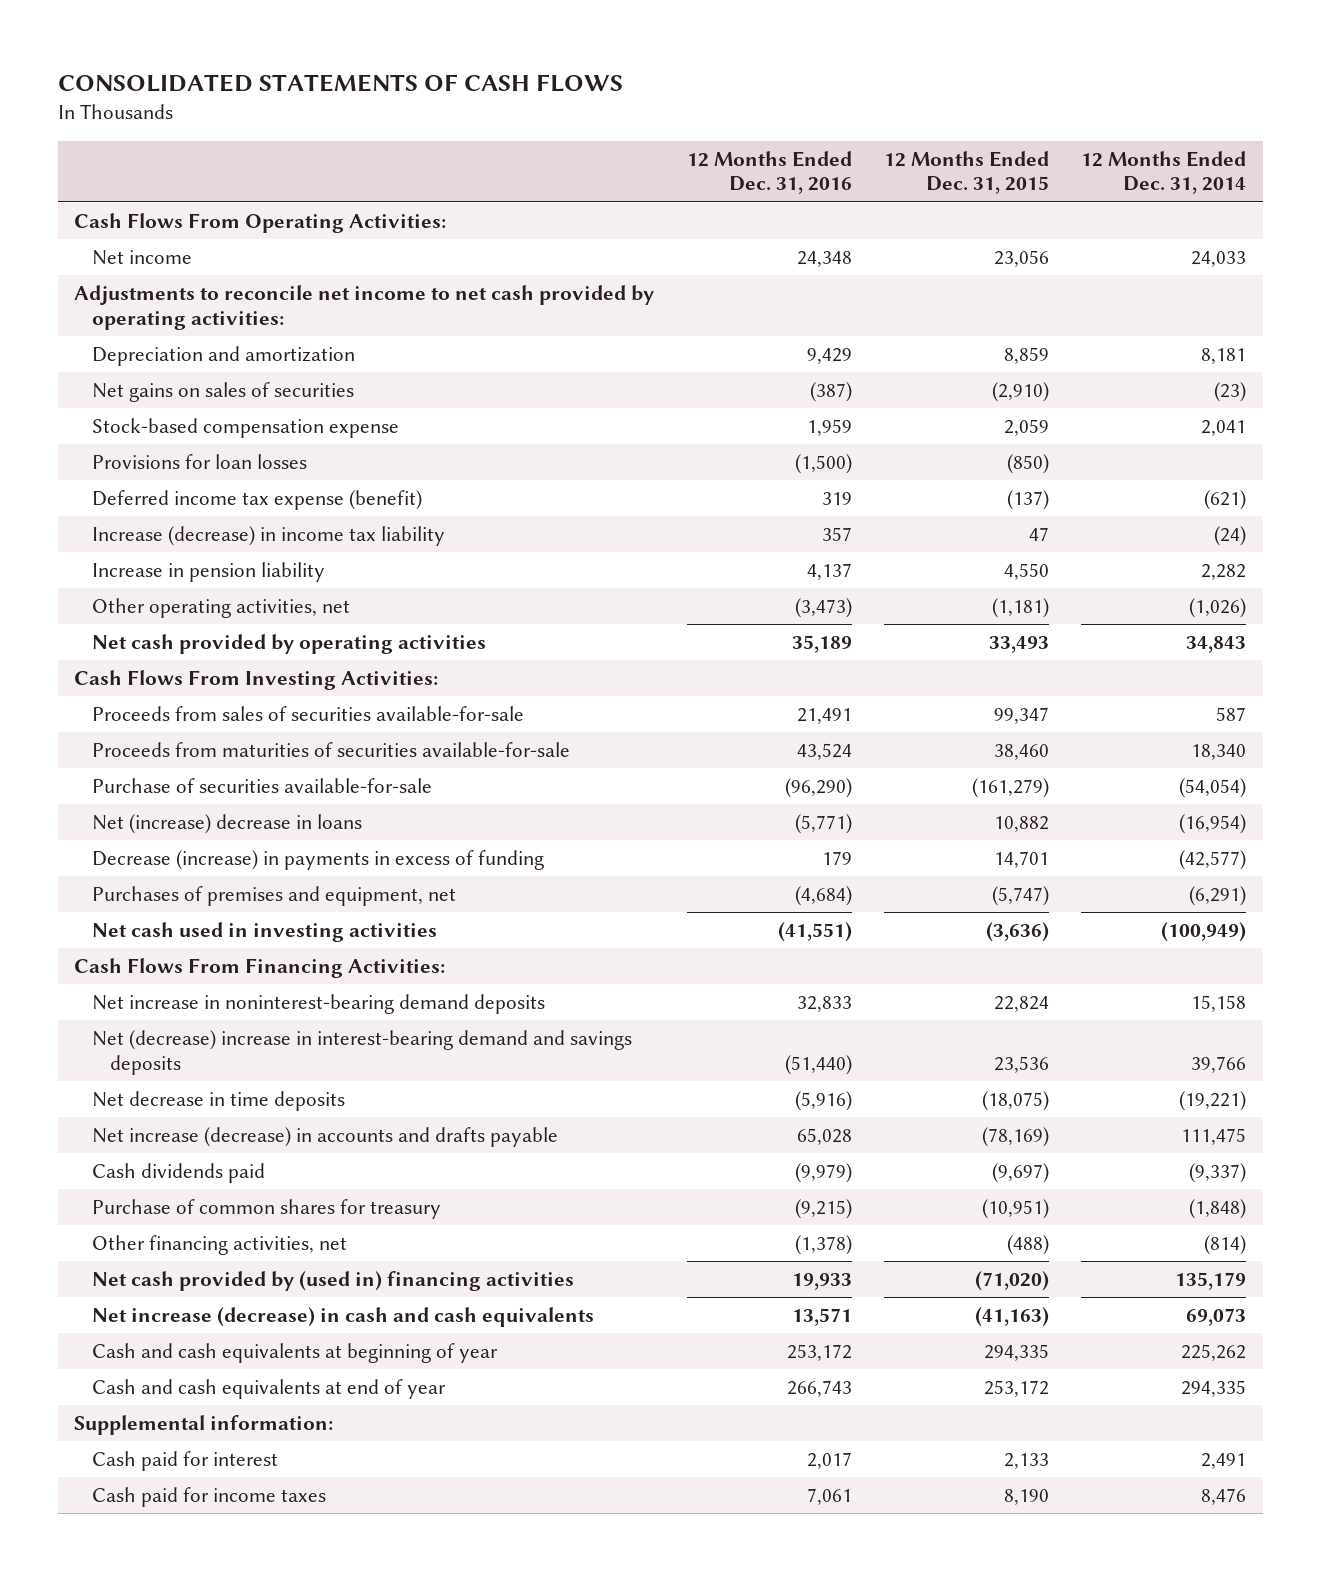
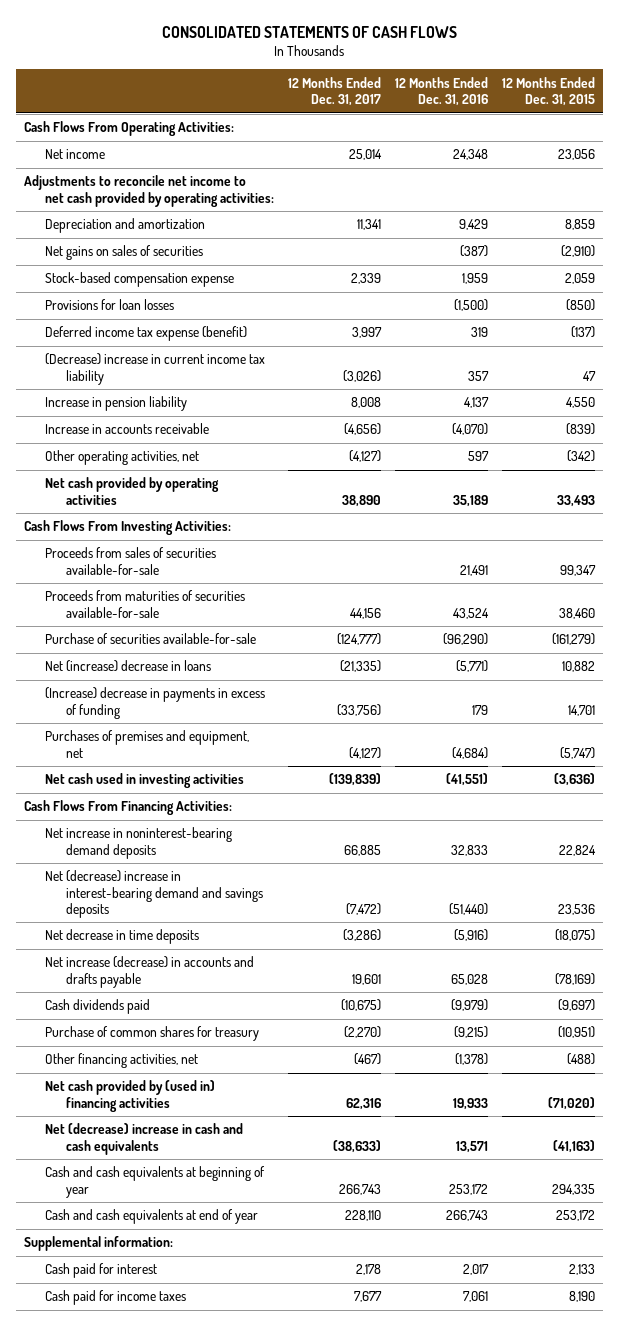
[1081,150,1247,195] 12 Months Ended Dec. 31, 2014 -> none
none -> [288,76,382,107] 12 Months Ended Dec. 31, 2017
[92,526,446,547] Increase (decrease) in income tax liability -> [44,353,265,385] (Decrease) increase in current income tax liability
none -> [44,423,209,435] Increase in accounts receivable
[794,598,852,619] (3,473) -> [468,451,490,462] 597
[992,598,1050,619] (1,181) -> [567,450,596,463] (342)
[92,850,545,871] Decrease (increase) in payments in excess of funding -> [44,687,265,719] (Increase) decrease in payments in excess of funding
[92,1307,595,1328] Net increase (decrease) in cash and cash equivalents -> [44,1123,243,1155] Net (decrease) increase in cash and cash equivalents

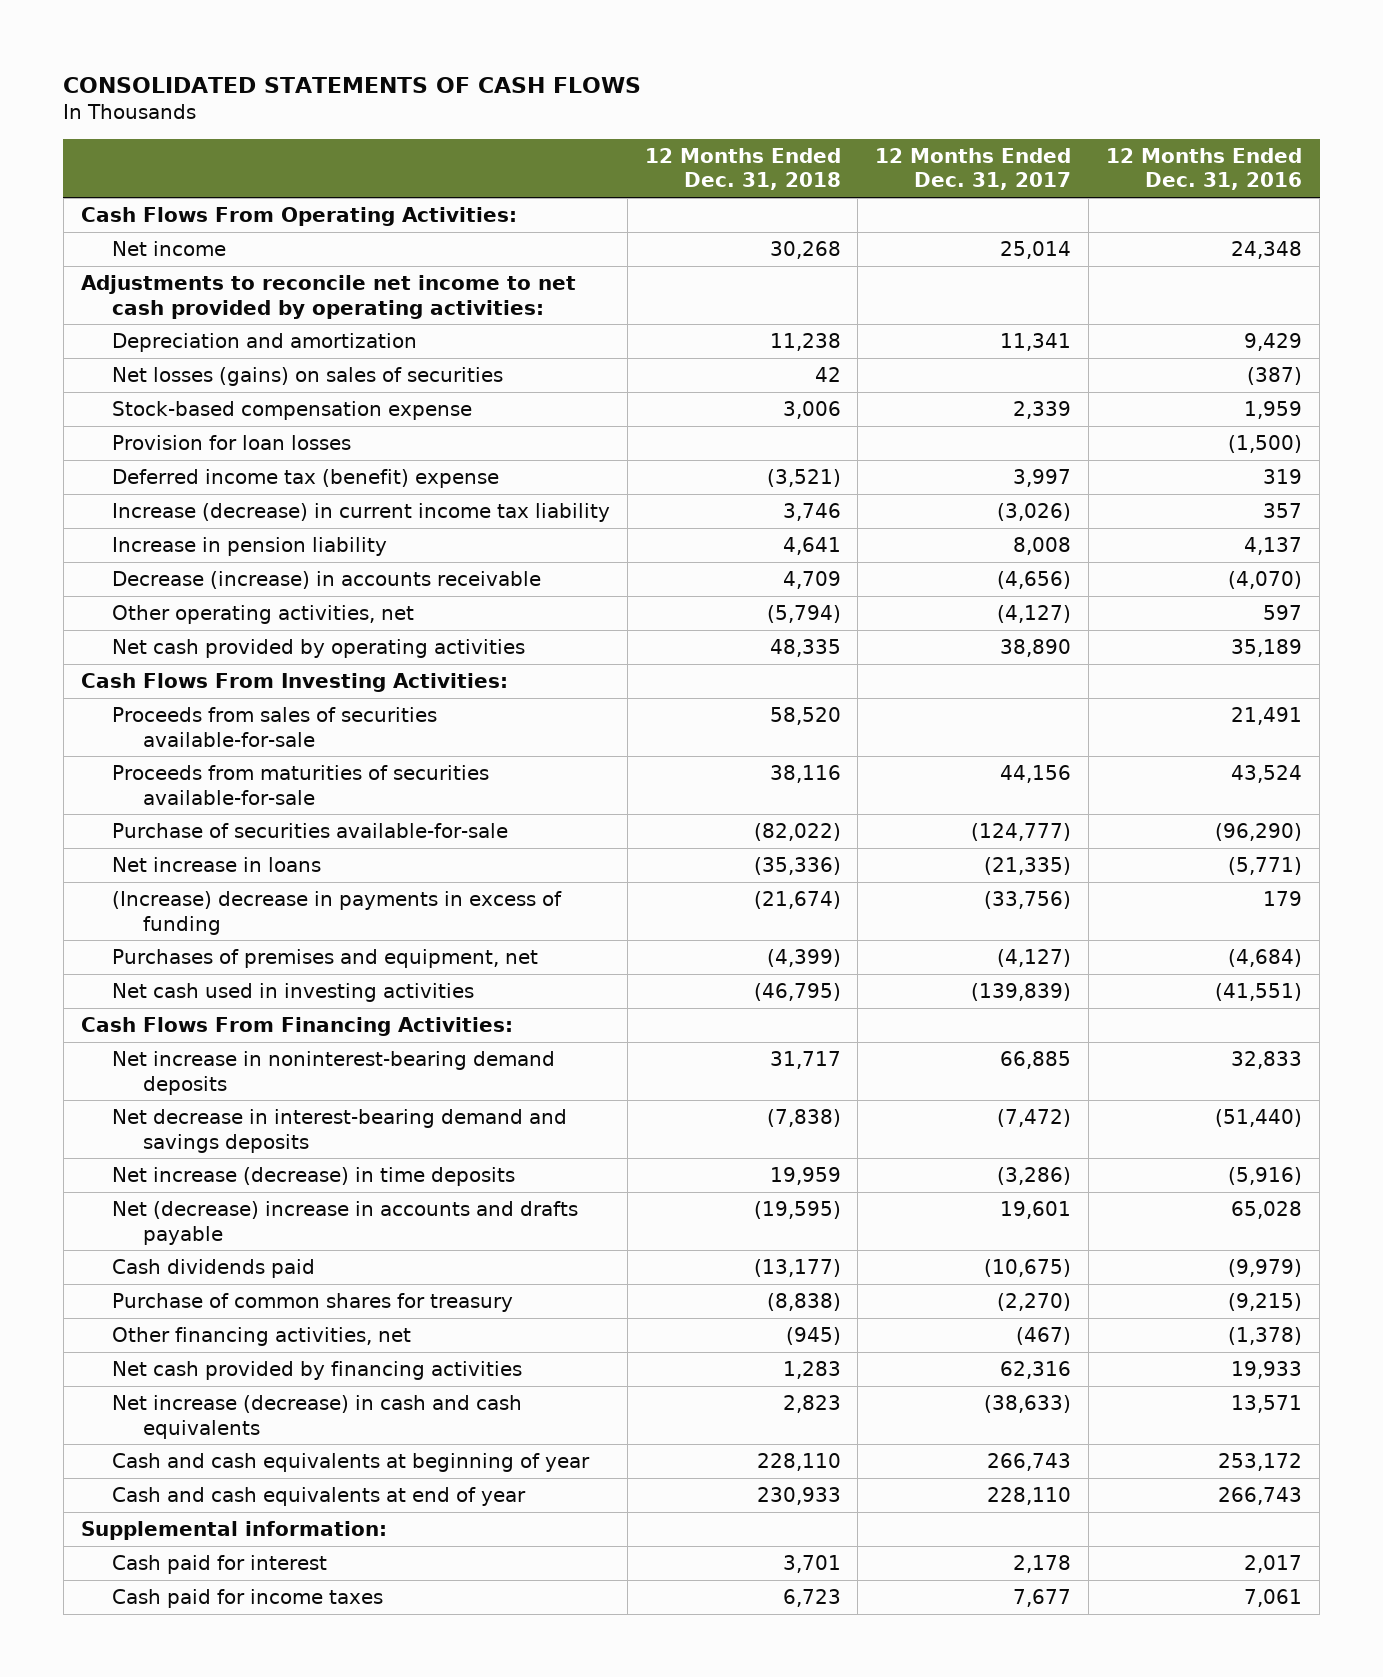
[502,76,596,107] 12 Months Ended Dec. 31, 2015 -> none
none -> [644,147,841,191] 12 Months Ended Dec. 31, 2018
[44,245,203,261] Net gains on sales of securities -> [111,366,503,386] Net losses (gains) on sales of securities
[44,299,174,311] Provisions for loan losses -> [111,434,351,450] Provision for loan losses
[44,326,247,342] Deferred income tax expense (benefit) -> [111,468,499,488] Deferred income tax (benefit) expense
[44,353,265,385] (Decrease) increase in current income tax liability -> [111,502,610,522] Increase (decrease) in current income tax liability
[44,423,209,435] Increase in accounts receivable -> [111,570,541,589] Decrease (increase) in accounts receivable
[44,660,211,673] Net (increase) decrease in loans -> [111,856,321,872] Net increase in loans
[44,870,264,918] Net (decrease) increase in interest-bearing demand and savings deposits -> [111,1108,567,1153] Net decrease in interest-bearing demand and savings deposits
[44,929,199,945] Net decrease in time deposits -> [111,1166,515,1186] Net increase (decrease) in time deposits
[44,956,254,988] Net increase (decrease) in accounts and drafts payable -> [111,1200,578,1245] Net (decrease) increase in accounts and drafts payable
[44,1080,215,1112] Net cash provided by (used in) financing activities -> [111,1360,522,1380] Net cash provided by financing activities
[44,1123,243,1155] Net (decrease) increase in cash and cash equivalents -> [111,1394,522,1439] Net increase (decrease) in cash and cash equivalents

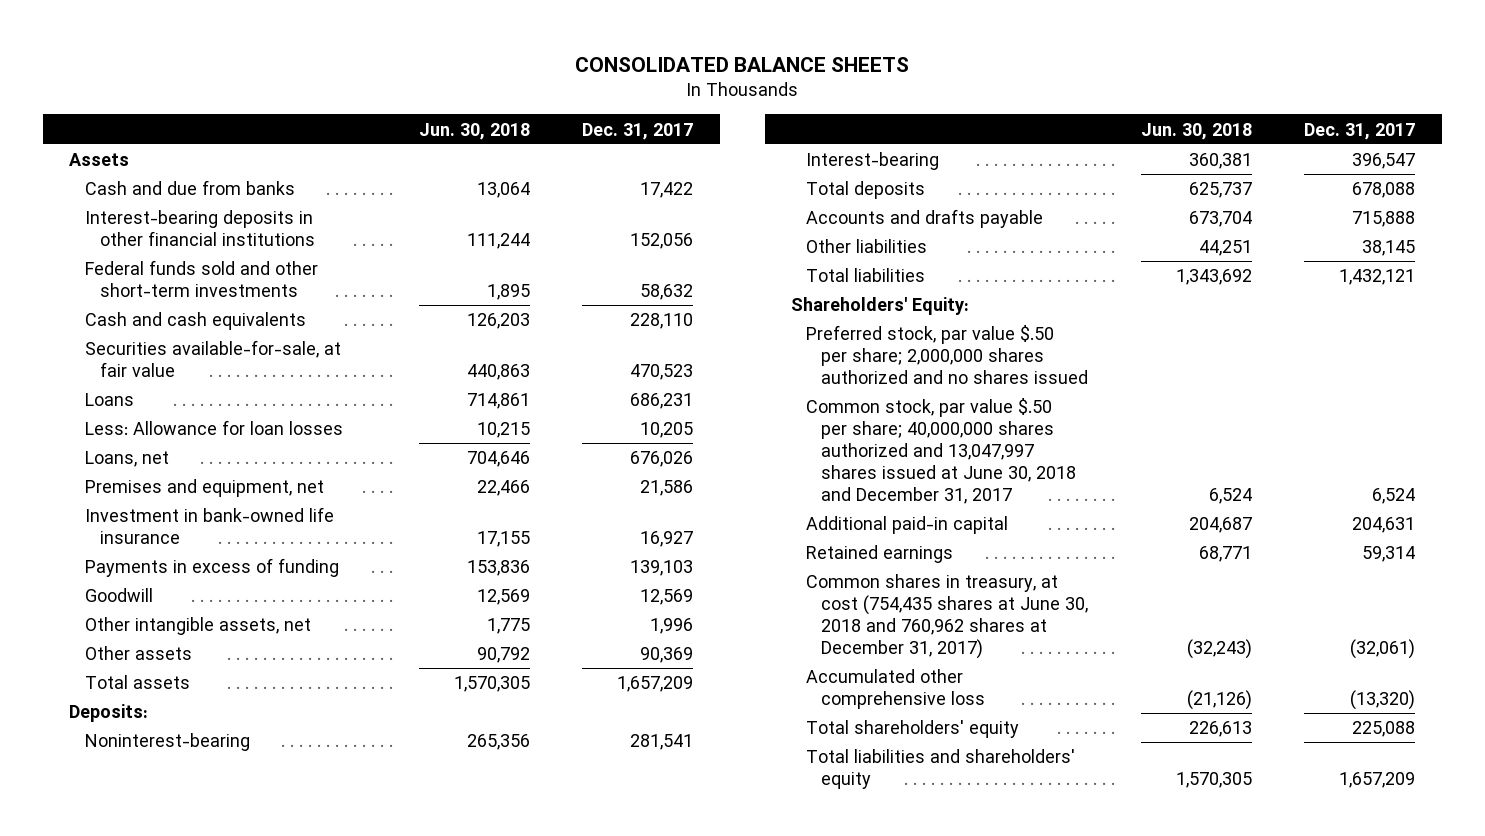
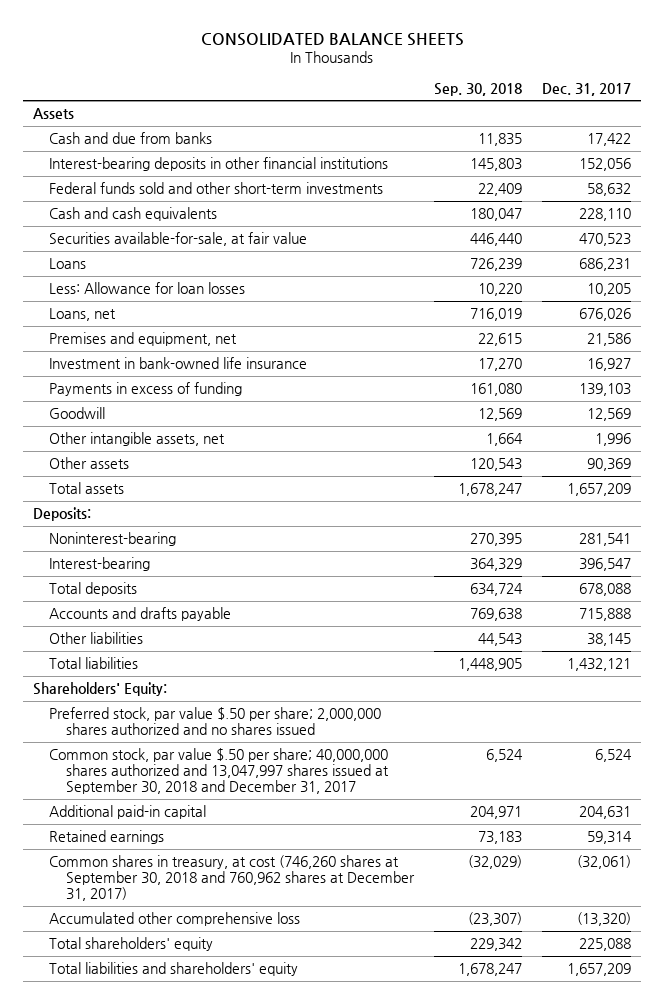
[418,122,530,140] Jun. 30, 2018 -> none
none -> [433,82,522,96] Sep. 30, 2018
[806,398,1077,504] Common stock, par value $.50 per share; 40,000,000 shares authorized and 13,047,997 shares issued at June 30, 2018 and December 31, 2017 -> [49,748,389,795] Common stock, par value $.50 per share; 40,000,000 shares authorized and 13,047,997 shares issued at September 30, 2018 and December 31, 2017
[806,574,1089,659] Common shares in treasury, at cost (754,435 shares at June 30, 2018 and 760,962 shares at December 31, 2017) -> [49,855,415,902] Common shares in treasury, at cost (746,260 shares at September 30, 2018 and 760,962 shares at December 31, 2017)

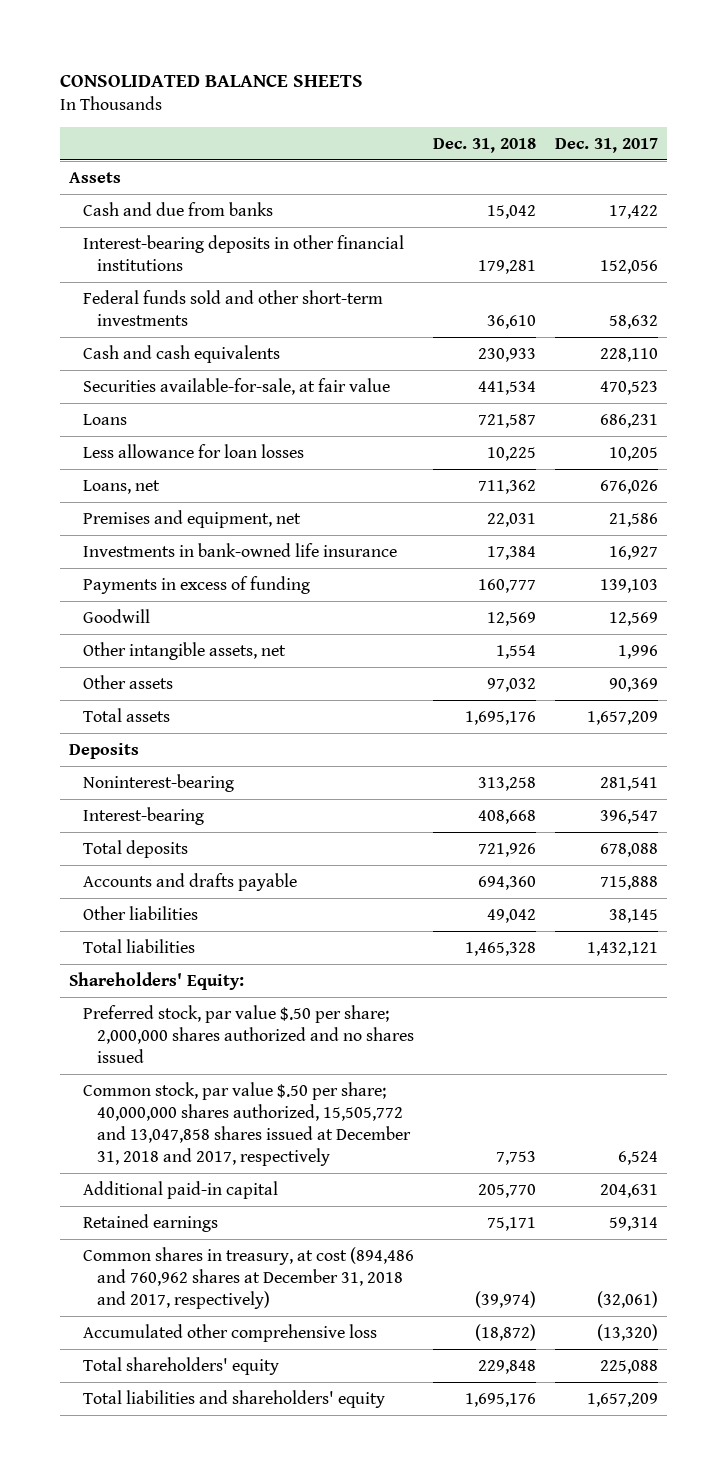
[433,82,522,96] Sep. 30, 2018 -> none
none -> [433,137,537,153] Dec. 31, 2018
[49,282,246,295] Less: Allowance for loan losses -> [83,443,305,458] Less allowance for loan losses
[49,357,308,370] Investment in bank-owned life insurance -> [83,542,398,557] Investments in bank-owned life insurance
[32,507,91,522] Deposits: -> [69,742,140,759] Deposits
[49,748,389,795] Common stock, par value $.50 per share; 40,000,000 shares authorized and 13,047,997 shares issued at September 30, 2018 and December 31, 2017 -> [83,1081,412,1166] Common stock, par value $.50 per share; 40,000,000 shares authorized, 15,505,772 and 13,047,858 shares issued at December 31, 2018 and 2017, respectively
[49,855,415,902] Common shares in treasury, at cost (746,260 shares at September 30, 2018 and 760,962 shares at December 31, 2017) -> [83,1246,415,1309] Common shares in treasury, at cost (894,486 and 760,962 shares at December 31, 2018 and 2017, respectively)

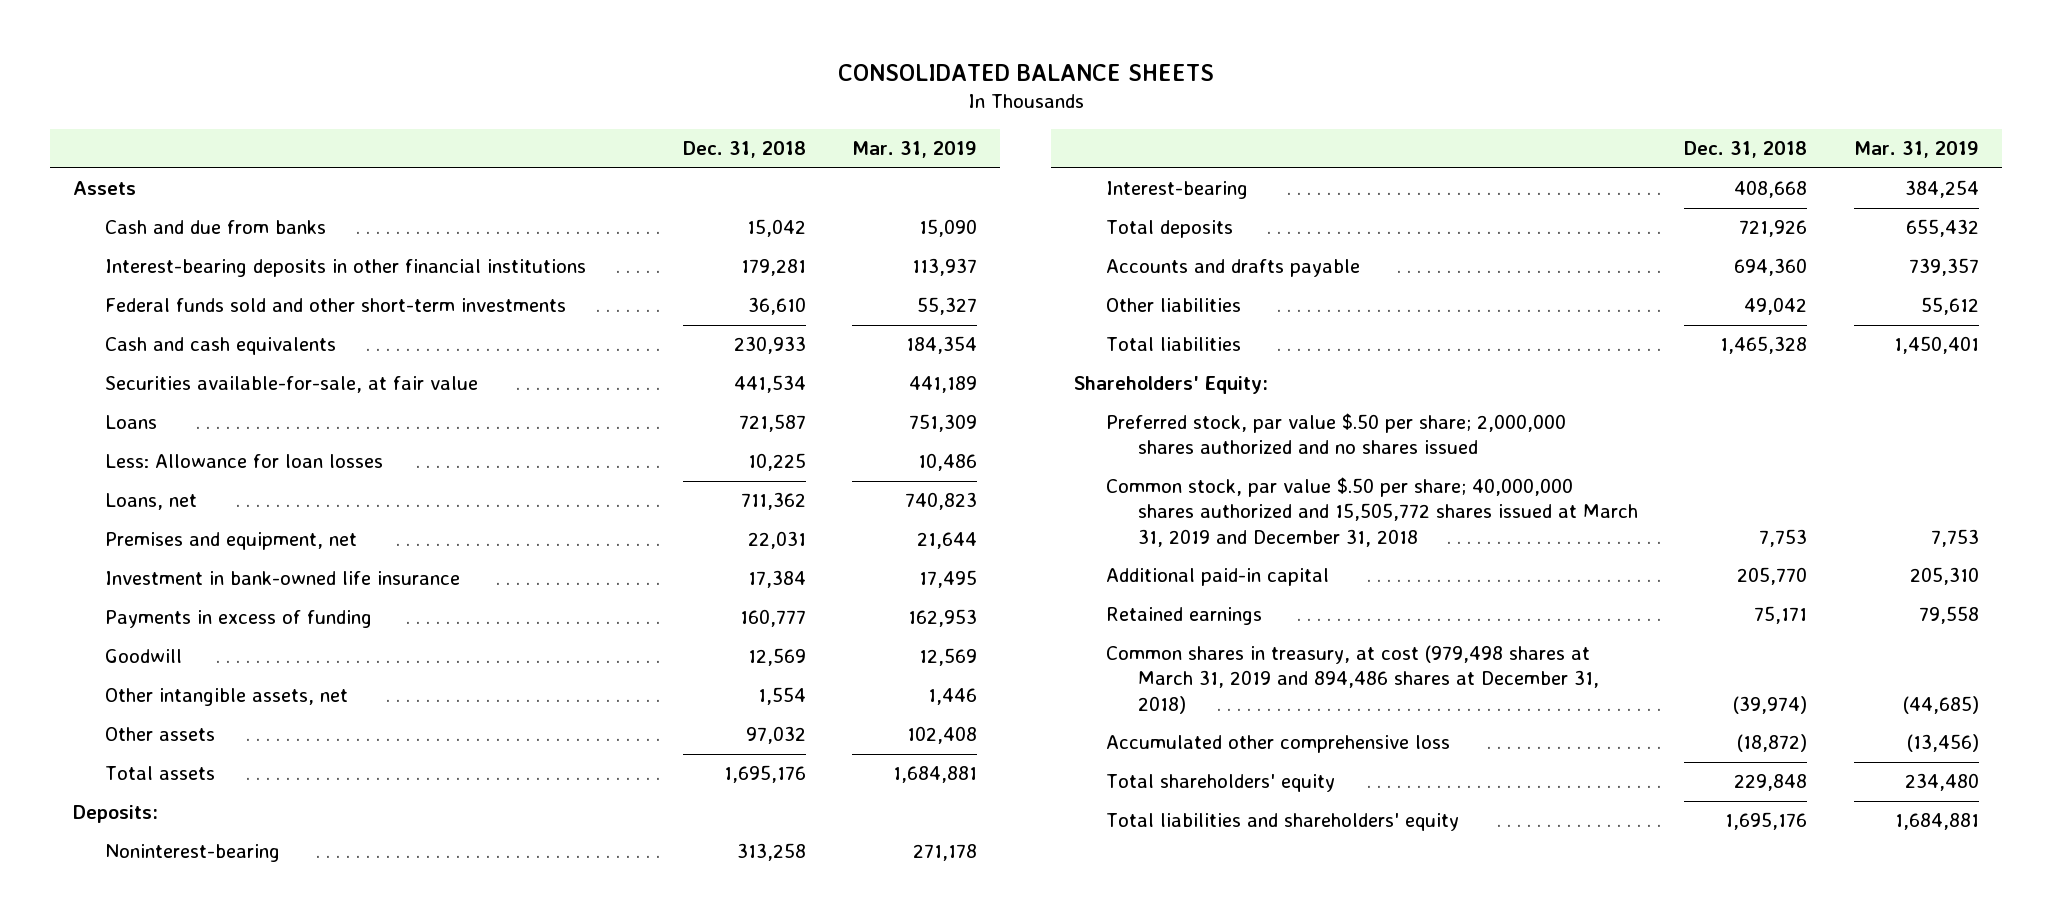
[554,137,658,153] Dec. 31, 2017 -> none
none -> [852,141,978,159] Mar. 31, 2019
[83,443,305,458] Less allowance for loan losses -> [104,454,383,469] Less: Allowance for loan losses
[83,542,398,557] Investments in bank-owned life insurance -> [104,571,460,586] Investment in bank-owned life insurance
[69,742,140,759] Deposits -> [72,805,158,824] Deposits:
[83,1081,412,1166] Common stock, par value $.50 per share; 40,000,000 shares authorized, 15,505,772 and 13,047,858 shares issued at December 31, 2018 and 2017, respectively -> [1106,477,1639,547] Common stock, par value $.50 per share; 40,000,000 shares authorized and 15,505,772 shares issued at March 31, 2019 and December 31, 2018
[83,1246,415,1309] Common shares in treasury, at cost (894,486 and 760,962 shares at December 31, 2018 and 2017, respectively) -> [1106,645,1600,714] Common shares in treasury, at cost (979,498 shares at March 31, 2019 and 894,486 shares at December 31, 2018)

